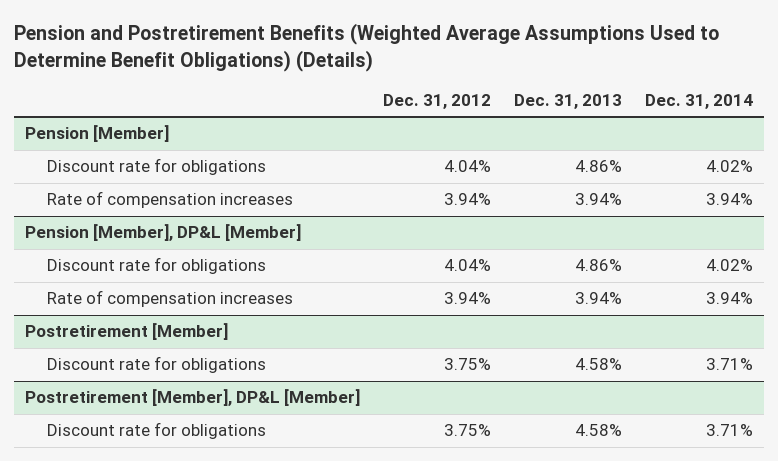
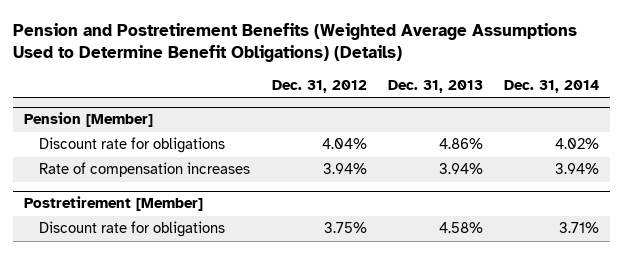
[25,224,302,242] Pension [Member], DP&L [Member] -> none
[46,257,266,275] Discount rate for obligations -> none
[46,290,293,308] Rate of compensation increases -> none
[25,389,361,407] Postretirement [Member], DP&L [Member] -> none
[46,422,266,440] Discount rate for obligations -> none

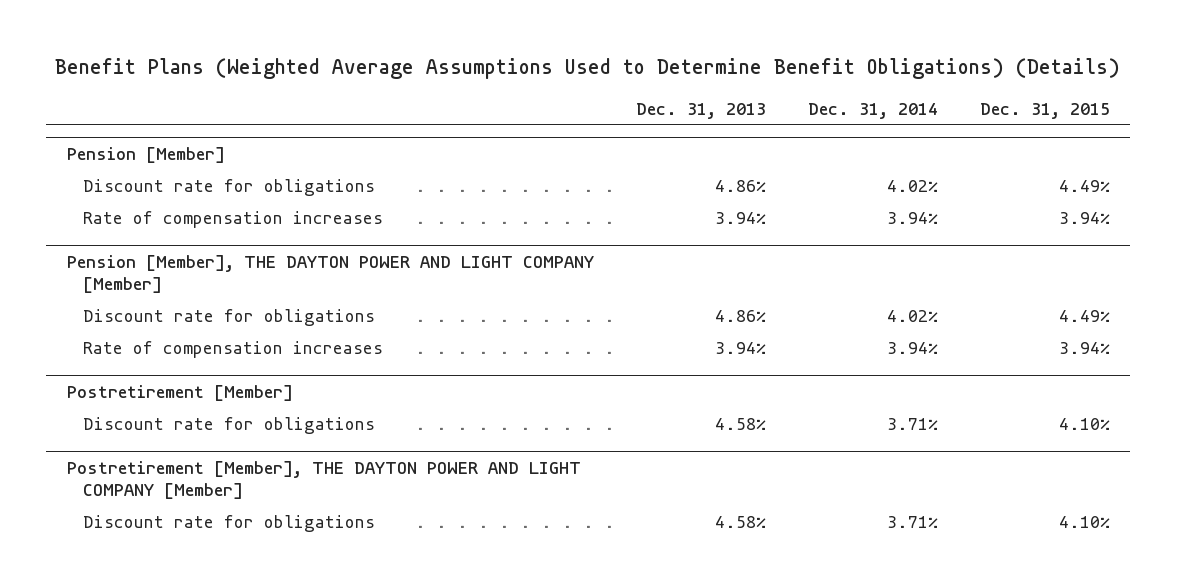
[13,22,578,63] Pension and Postretirement Benefits (Weighted Average Assumptions Used to Determine Benefit Obligations) (Details) -> [55,58,1121,80] Benefit Plans (Weighted Average Assumptions Used to Determine Benefit Obligations) (Details)
[271,79,367,93] Dec. 31, 2012 -> none
none -> [979,102,1110,119] Dec. 31, 2015
none -> [67,254,595,294] Pension [Member], THE DAYTON POWER AND LIGHT COMPANY [Member]
none -> [83,309,376,327] Discount rate for obligations
none -> [83,341,384,359] Rate of compensation increases
none -> [67,460,582,500] Postretirement [Member], THE DAYTON POWER AND LIGHT COMPANY [Member]
none -> [83,515,376,533] Discount rate for obligations

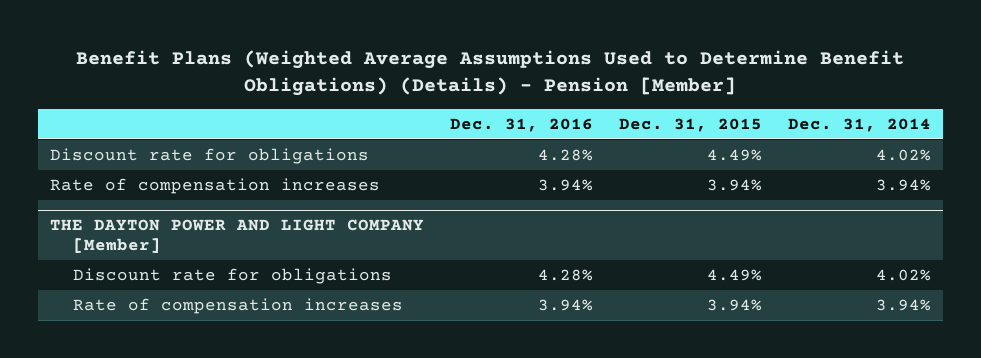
[55,58,1121,80] Benefit Plans (Weighted Average Assumptions Used to Determine Benefit Obligations) (Details) -> [76,50,905,97] Benefit Plans (Weighted Average Assumptions Used to Determine Benefit Obligations) (Details) - Pension [Member]
[635,102,766,119] Dec. 31, 2013 -> none
none -> [450,117,594,132] Dec. 31, 2016
[67,146,226,163] Pension [Member] -> none
[67,254,595,294] Pension [Member], THE DAYTON POWER AND LIGHT COMPANY [Member] -> [50,219,425,254] THE DAYTON POWER AND LIGHT COMPANY [Member]
[67,384,294,401] Postretirement [Member] -> none
[83,417,376,435] Discount rate for obligations -> none
[67,460,582,500] Postretirement [Member], THE DAYTON POWER AND LIGHT COMPANY [Member] -> none
[83,515,376,533] Discount rate for obligations -> none

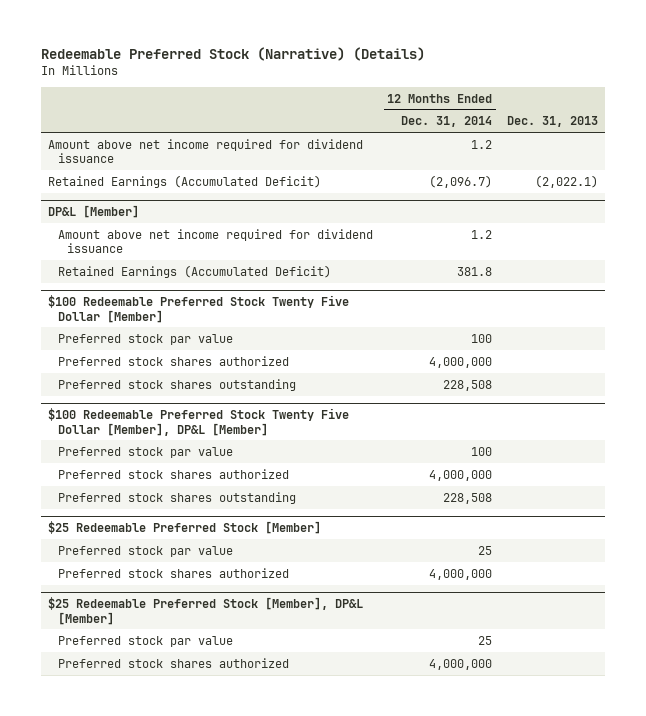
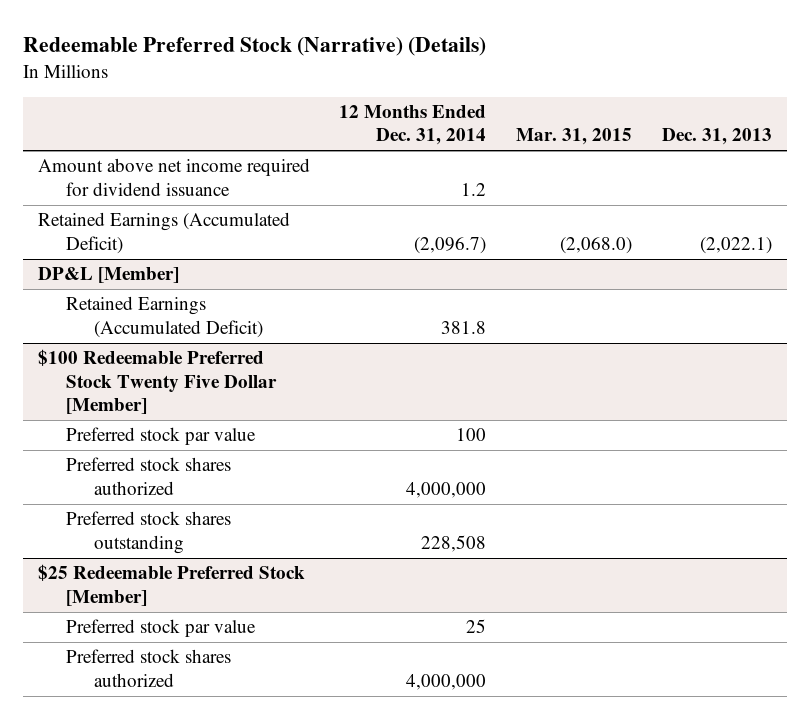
none -> [516,128,633,146] Mar. 31, 2015
[57,228,373,254] Amount above net income required for dividend issuance -> none
[48,407,350,436] $100 Redeemable Preferred Stock Twenty Five Dollar [Member], DP&L [Member] -> none
[57,446,233,458] Preferred stock par value -> none
[57,468,289,479] Preferred stock shares authorized -> none
[57,491,296,504] Preferred stock shares outstanding -> none
[48,596,364,625] $25 Redeemable Preferred Stock [Member], DP&L [Member] -> none
[57,635,233,647] Preferred stock par value -> none
[57,657,289,668] Preferred stock shares authorized -> none

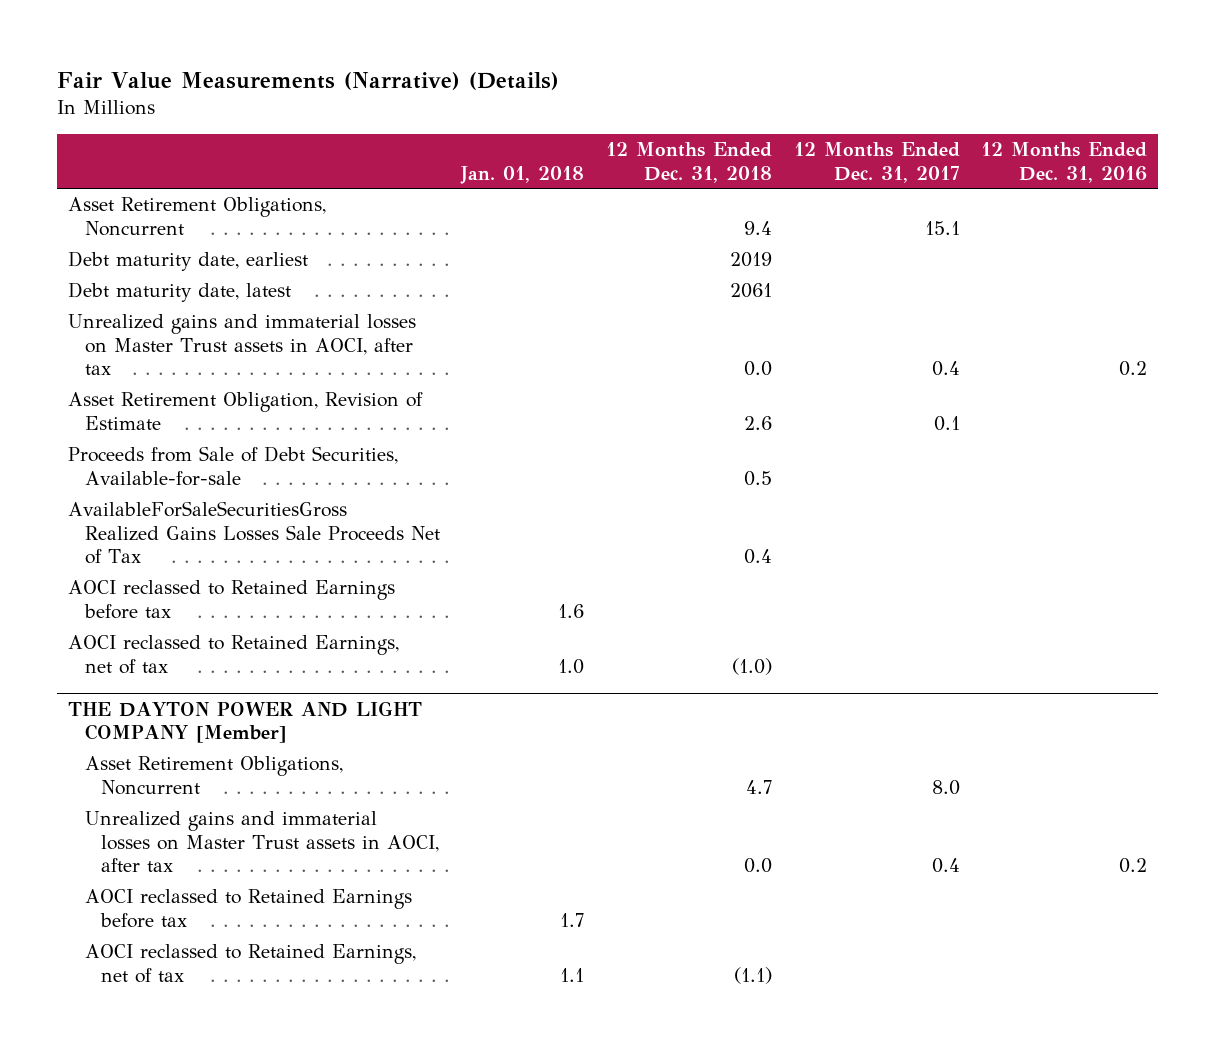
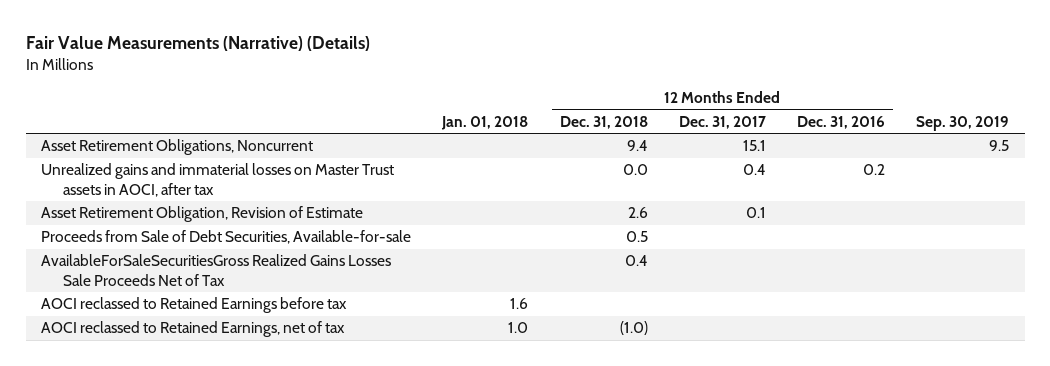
none -> [916,115,1010,131] Sep. 30, 2019
[68,251,309,272] Debt maturity date, earliest -> none
[68,282,292,303] Debt maturity date, latest -> none
[68,701,423,744] THE DAYTON POWER AND LIGHT COMPANY [Member] -> none
[84,756,343,795] Asset Retirement Obligations, Noncurrent -> none
[84,811,439,873] Unrealized gains and immaterial losses on Master Trust assets in AOCI, after tax -> none
[84,889,412,928] AOCI reclassed to Retained Earnings before tax -> none
[84,944,416,983] AOCI reclassed to Retained Earnings, net of tax -> none

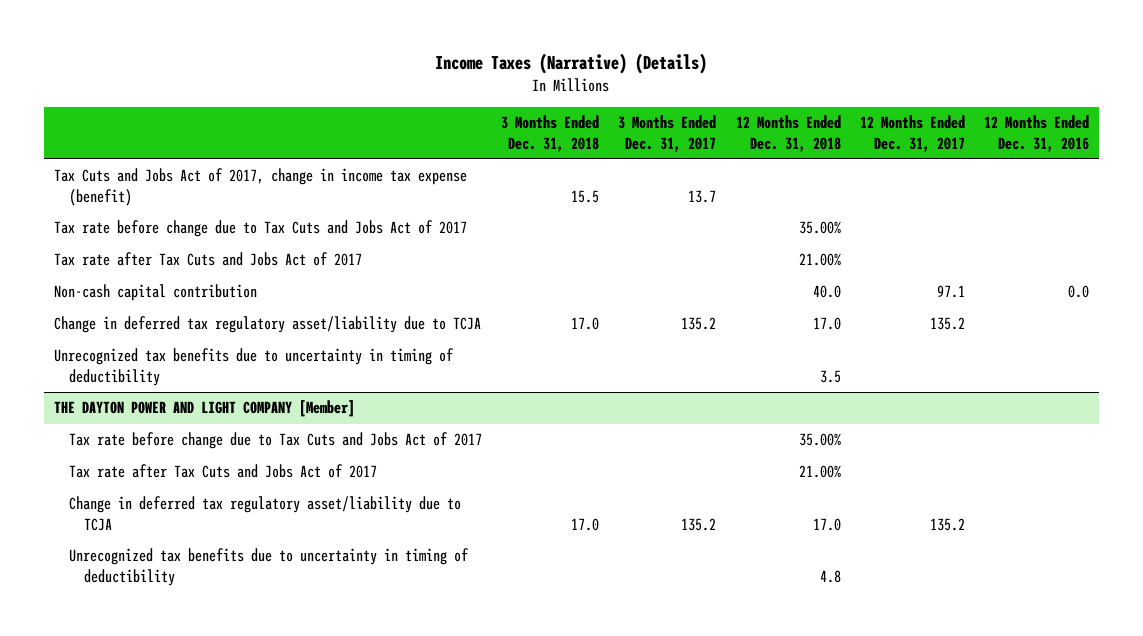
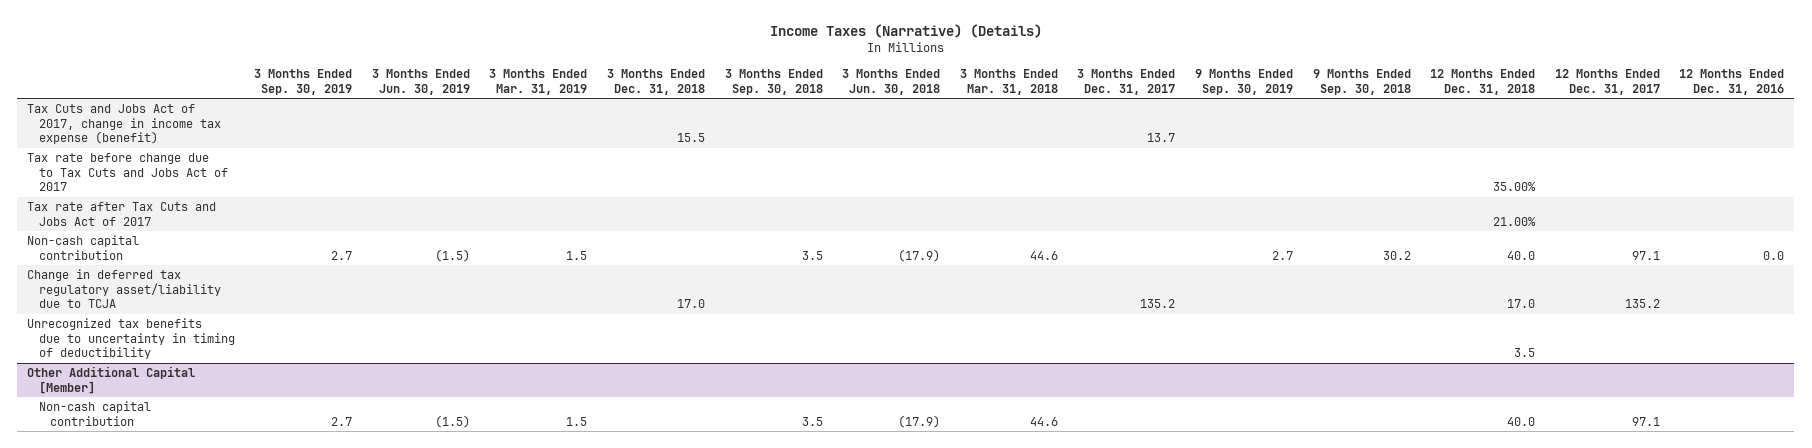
none -> [254,69,353,95] 3 Months Ended Sep. 30, 2019
none -> [371,69,470,95] 3 Months Ended Jun. 30, 2019
none -> [489,69,588,95] 3 Months Ended Mar. 31, 2019
none -> [724,69,823,95] 3 Months Ended Sep. 30, 2018
none -> [842,69,941,95] 3 Months Ended Jun. 30, 2018
none -> [959,69,1058,95] 3 Months Ended Mar. 31, 2018
none -> [1194,69,1293,95] 9 Months Ended Sep. 30, 2019
none -> [1312,69,1411,95] 9 Months Ended Sep. 30, 2018
[53,400,355,418] THE DAYTON POWER AND LIGHT COMPANY [Member] -> none
[68,432,482,450] Tax rate before change due to Tax Cuts and Jobs Act of 2017 -> none
[68,464,377,479] Tax rate after Tax Cuts and Jobs Act of 2017 -> none
[68,496,461,532] Change in deferred tax regulatory asset/liability due to TCJA -> none
[68,548,469,587] Unrecognized tax benefits due to uncertainty in timing of deductibility -> none
none -> [27,366,196,394] Other Additional Capital [Member]
none -> [38,401,151,426] Non-cash capital contribution

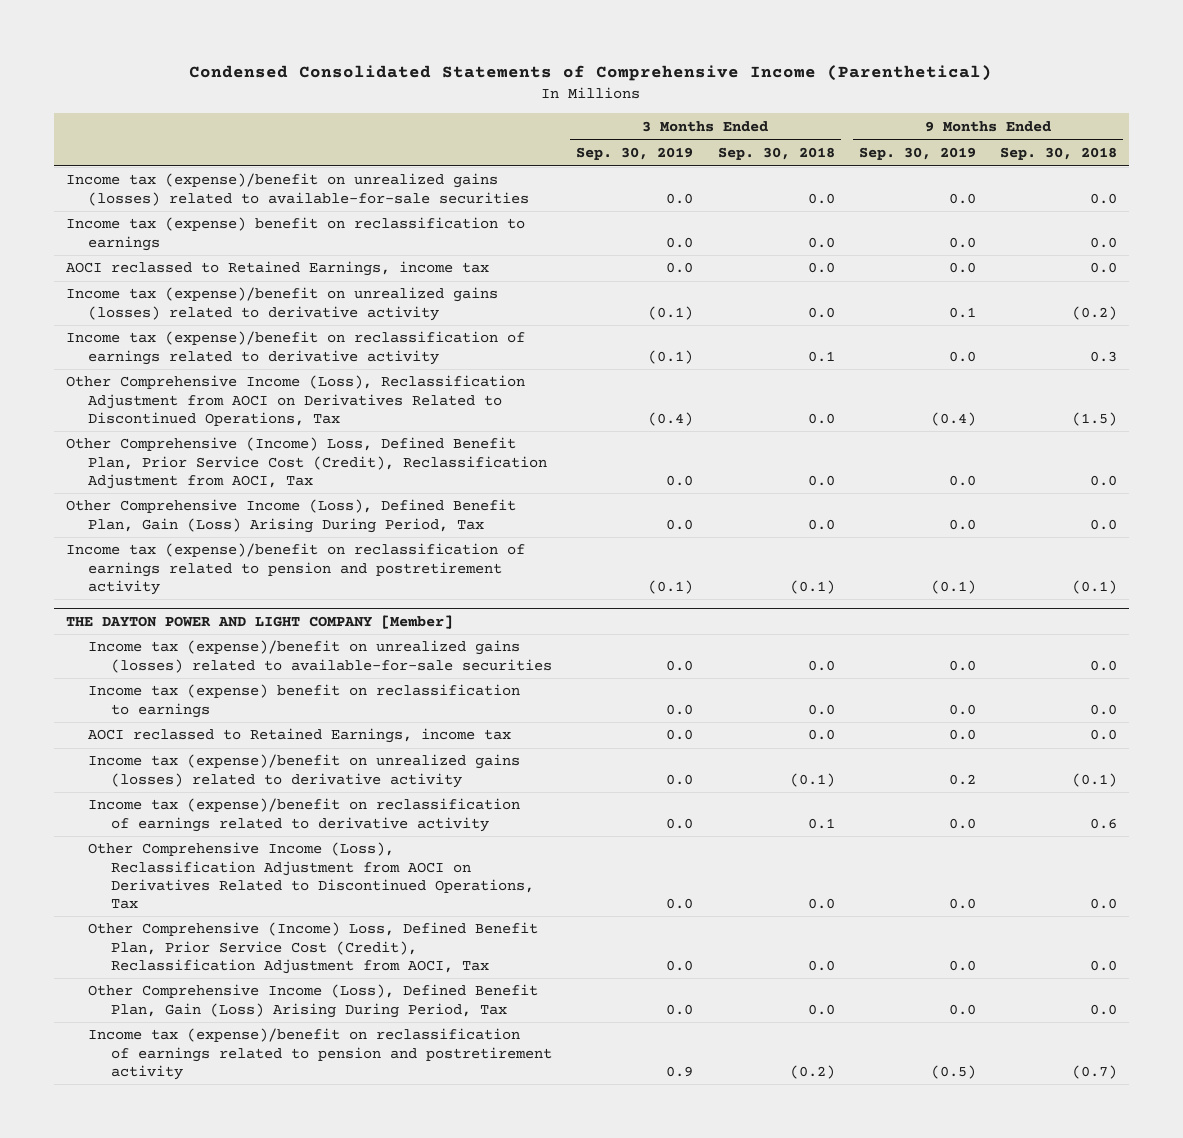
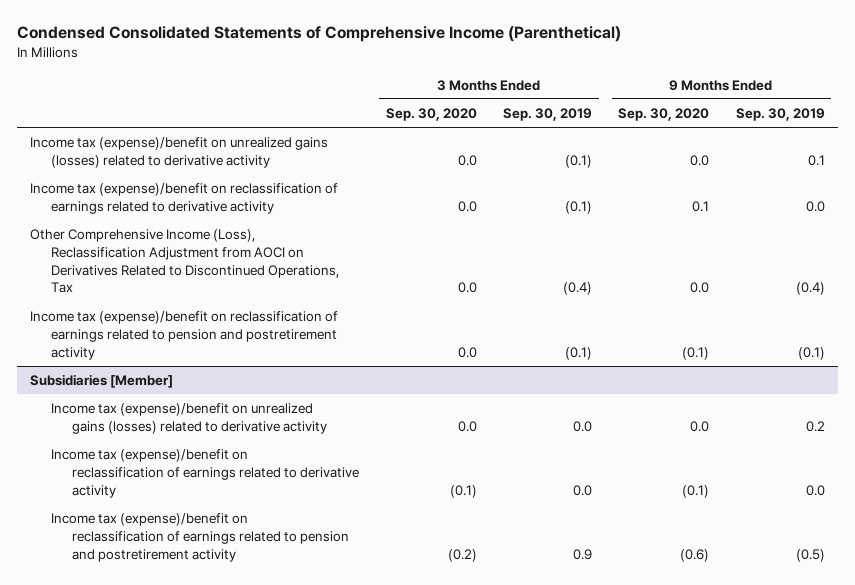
[717,146,835,160] Sep. 30, 2018 -> none
[1000,146,1118,160] Sep. 30, 2018 -> none
none -> [385,107,477,121] Sep. 30, 2020
none -> [618,107,710,121] Sep. 30, 2020
[65,173,530,206] Income tax (expense)/benefit on unrealized gains (losses) related to available-for-sale securities -> none
[65,217,525,251] Income tax (expense) benefit on reclassification to earnings -> none
[65,261,489,277] AOCI reclassed to Retained Earnings, income tax -> none
[65,437,548,489] Other Comprehensive (Income) Loss, Defined Benefit Plan, Prior Service Cost (Credit), Reclassification Adjustment from AOCI, Tax -> none
[65,499,516,533] Other Comprehensive Income (Loss), Defined Benefit Plan, Gain (Loss) Arising During Period, Tax -> none
[88,640,553,673] Income tax (expense)/benefit on unrealized gains (losses) related to available-for-sale securities -> none
[88,684,521,718] Income tax (expense) benefit on reclassification to earnings -> none
[88,728,512,744] AOCI reclassed to Retained Earnings, income tax -> none
[65,614,453,629] THE DAYTON POWER AND LIGHT COMPANY [Member] -> [30,374,174,389] Subsidiaries [Member]
[88,842,535,909] Other Comprehensive Income (Loss), Reclassification Adjustment from AOCI on Derivatives Related to Discontinued Operations, Tax -> none
[88,922,539,974] Other Comprehensive (Income) Loss, Defined Benefit Plan, Prior Service Cost (Credit), Reclassification Adjustment from AOCI, Tax -> none
[88,984,539,1018] Other Comprehensive Income (Loss), Defined Benefit Plan, Gain (Loss) Arising During Period, Tax -> none

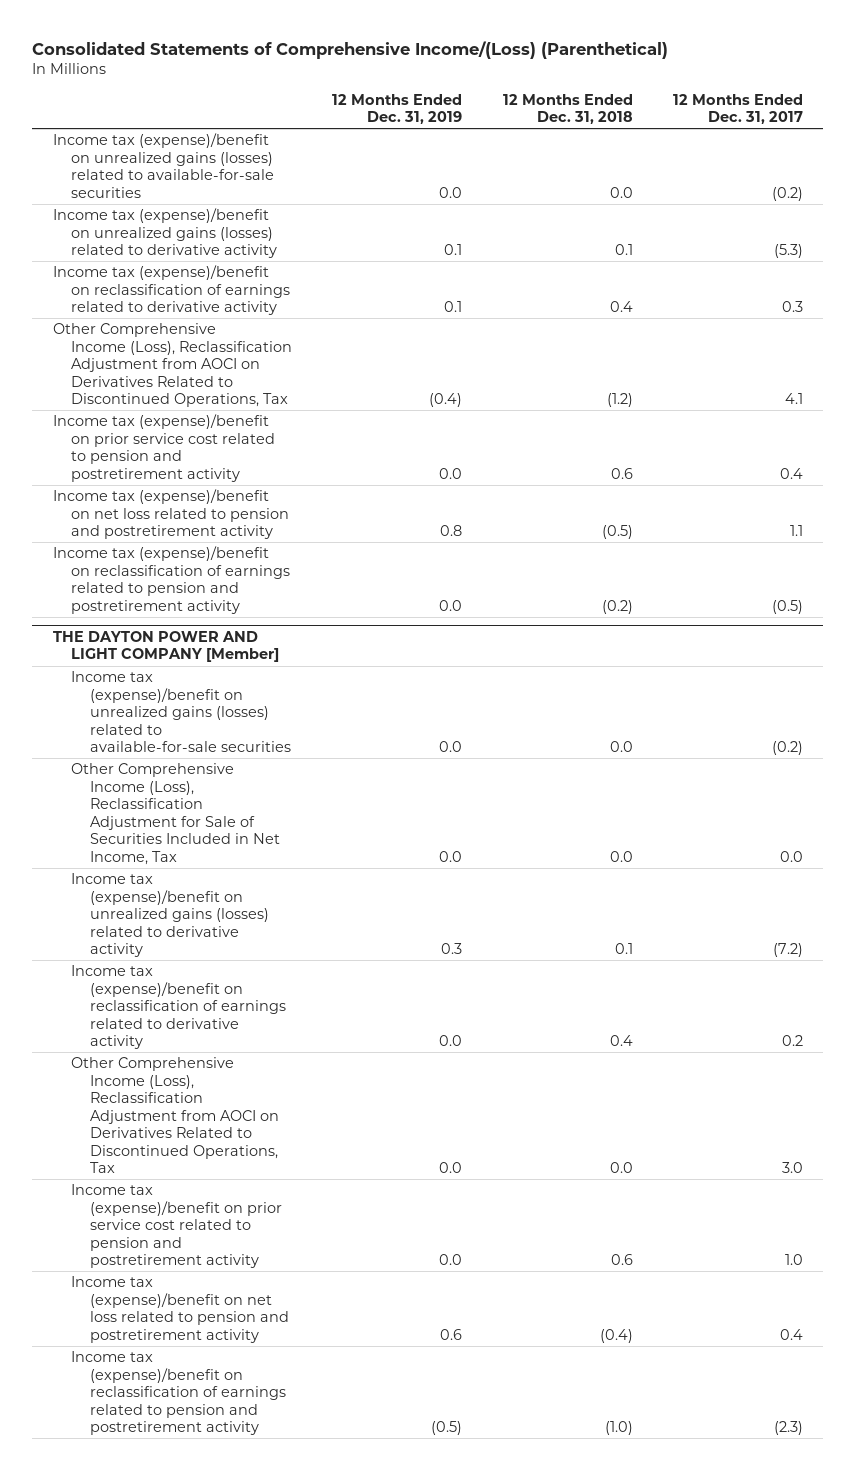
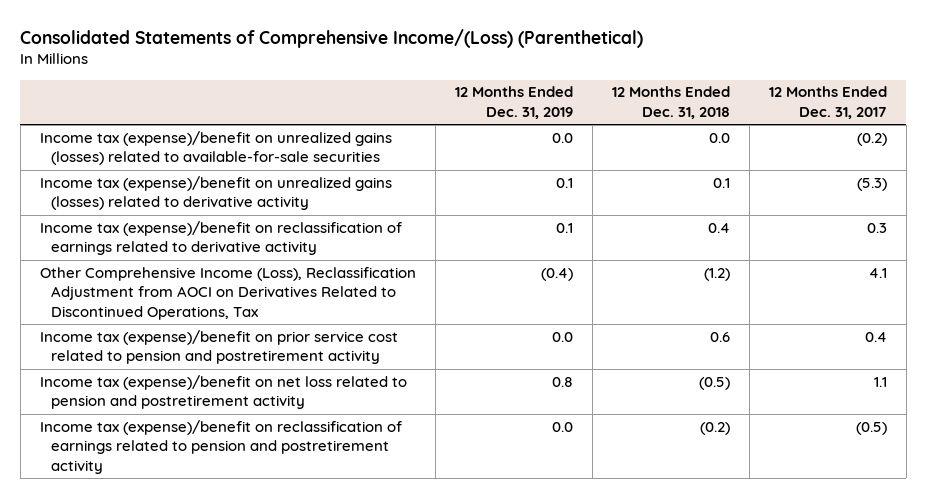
[52,631,280,663] THE DAYTON POWER AND LIGHT COMPANY [Member] -> none
[71,671,292,753] Income tax (expense)/benefit on unrealized gains (losses) related to available-for-sale securities -> none
[71,763,281,865] Other Comprehensive Income (Loss), Reclassification Adjustment for Sale of Securities Included in Net Income, Tax -> none
[71,873,270,958] Income tax (expense)/benefit on unrealized gains (losses) related to derivative activity -> none
[71,965,287,1050] Income tax (expense)/benefit on reclassification of earnings related to derivative activity -> none
[71,1057,280,1174] Other Comprehensive Income (Loss), Reclassification Adjustment from AOCI on Derivatives Related to Discontinued Operations, Tax -> none
[71,1184,283,1269] Income tax (expense)/benefit on prior service cost related to pension and postretirement activity -> none
[71,1276,290,1343] Income tax (expense)/benefit on net loss related to pension and postretirement activity -> none
[71,1351,287,1436] Income tax (expense)/benefit on reclassification of earnings related to pension and postretirement activity -> none

